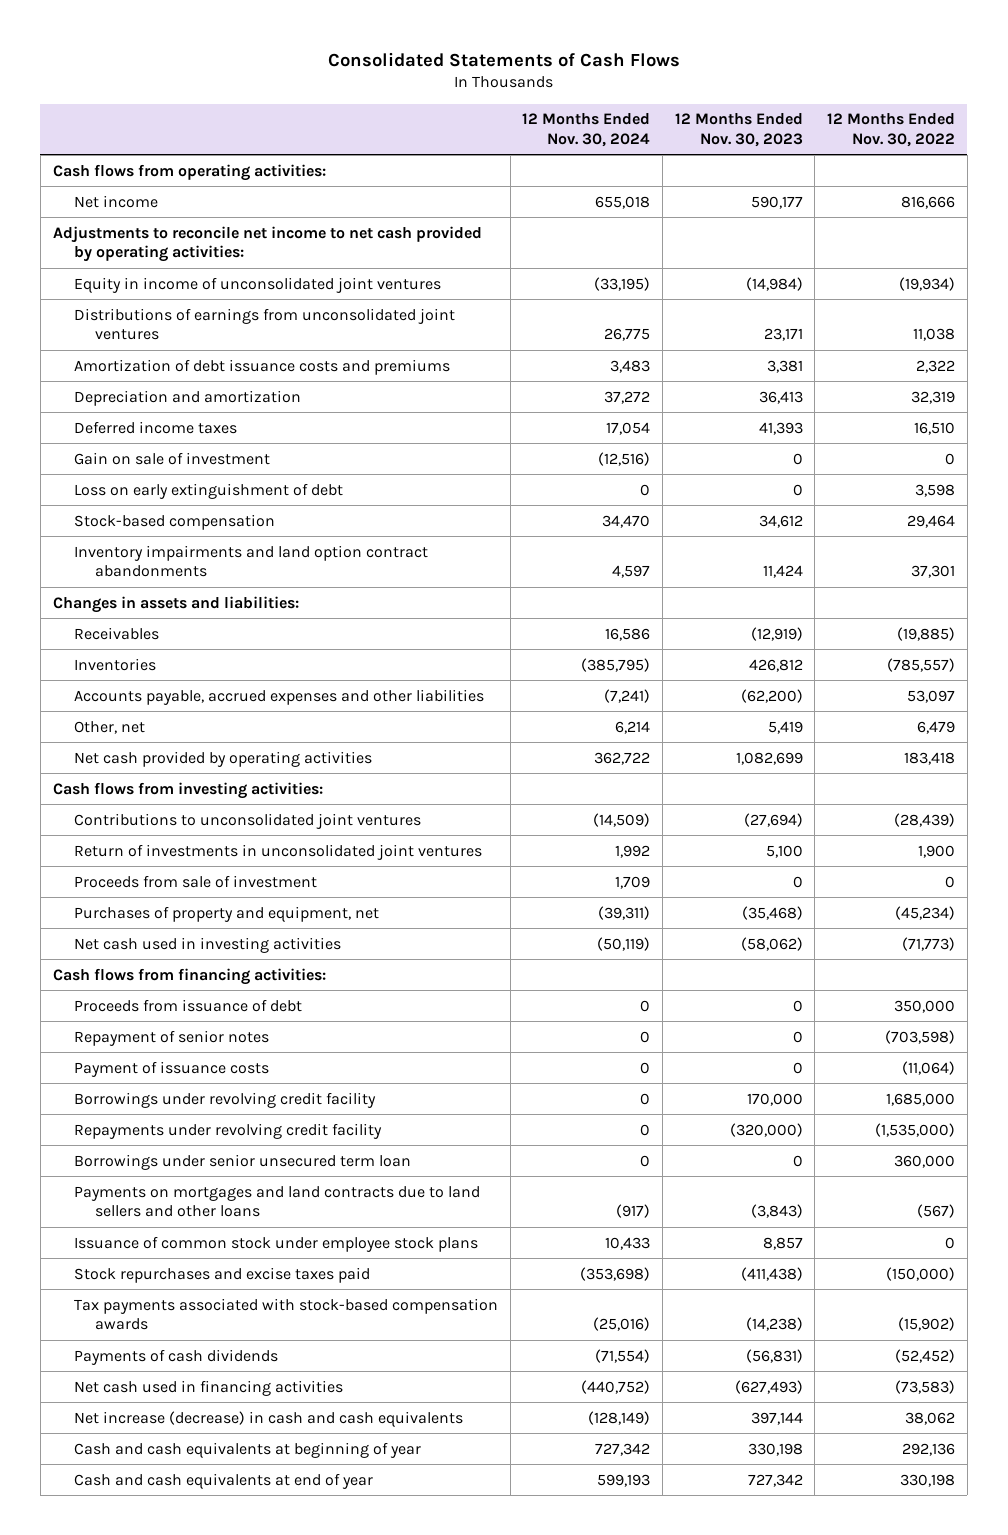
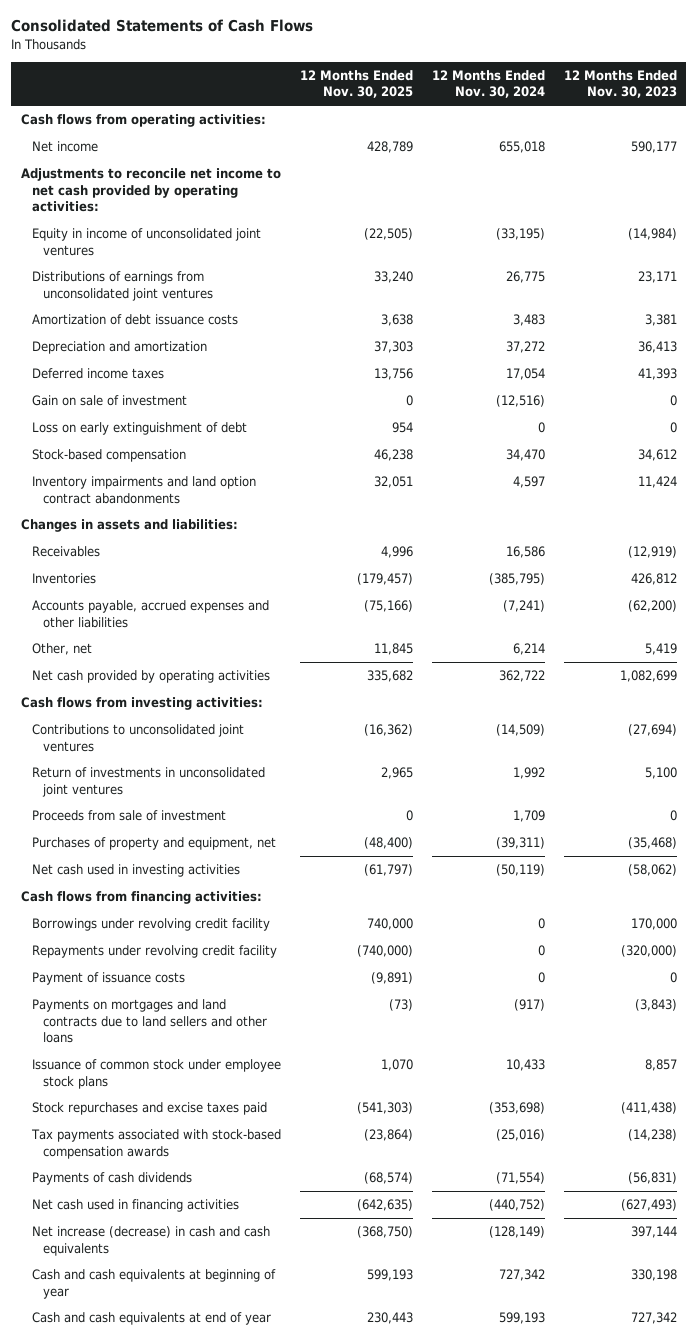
[827,113,956,148] 12 Months Ended Nov. 30, 2022 -> none
none -> [299,69,413,99] 12 Months Ended Nov. 30, 2025
[74,358,451,375] Amortization of debt issuance costs and premiums -> [31,314,238,326] Amortization of debt issuance costs
[74,998,303,1012] Proceeds from issuance of debt -> none
[74,1029,270,1046] Repayment of senior notes -> none
[74,1153,412,1170] Borrowings under senior unsecured term loan -> none
[74,1060,270,1077] Payment of issuance costs -> [31,972,185,986] Payment of issuance costs

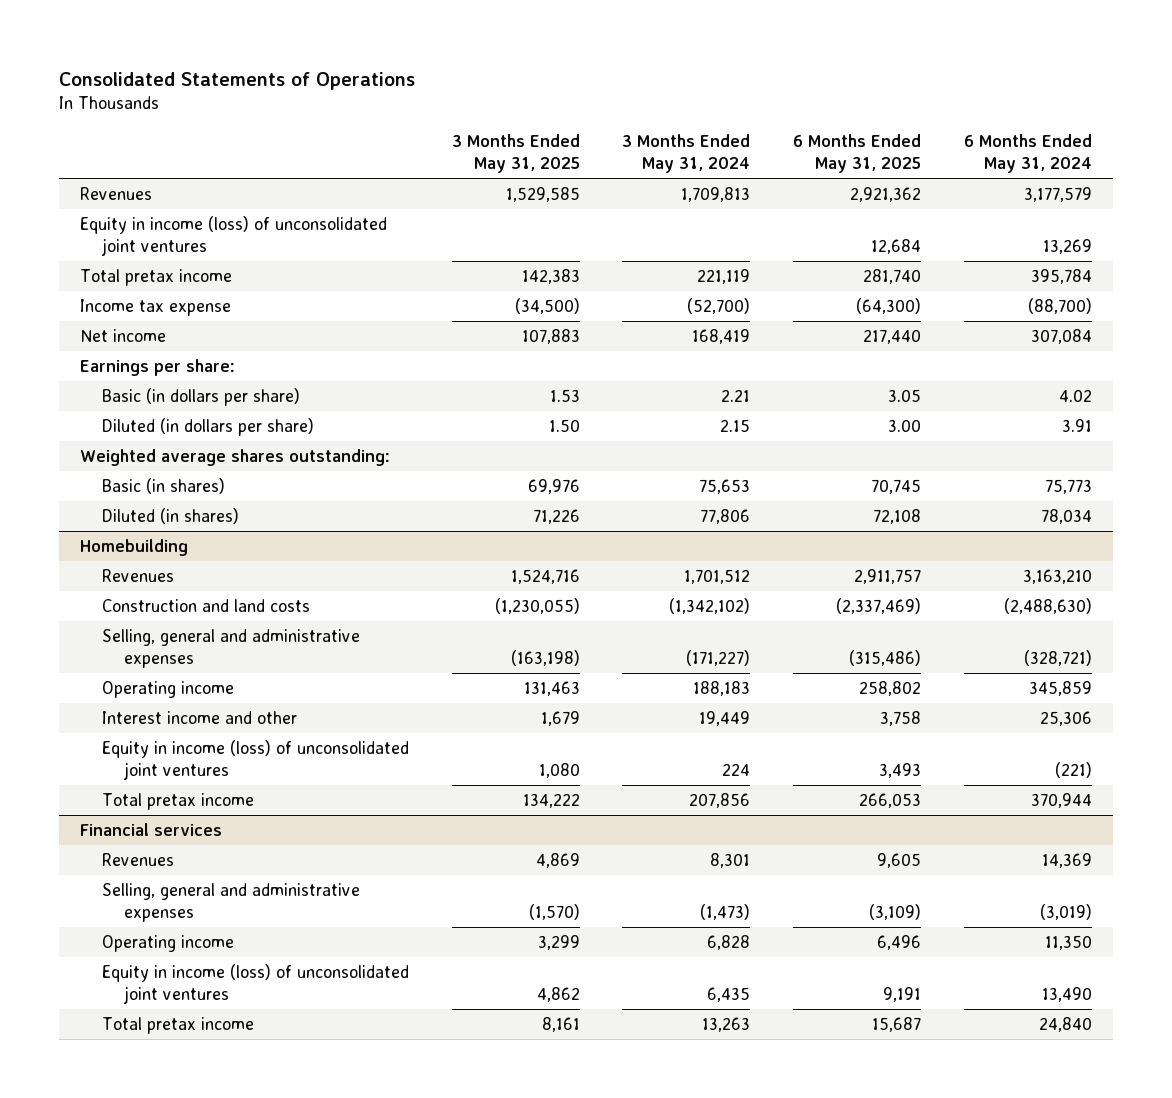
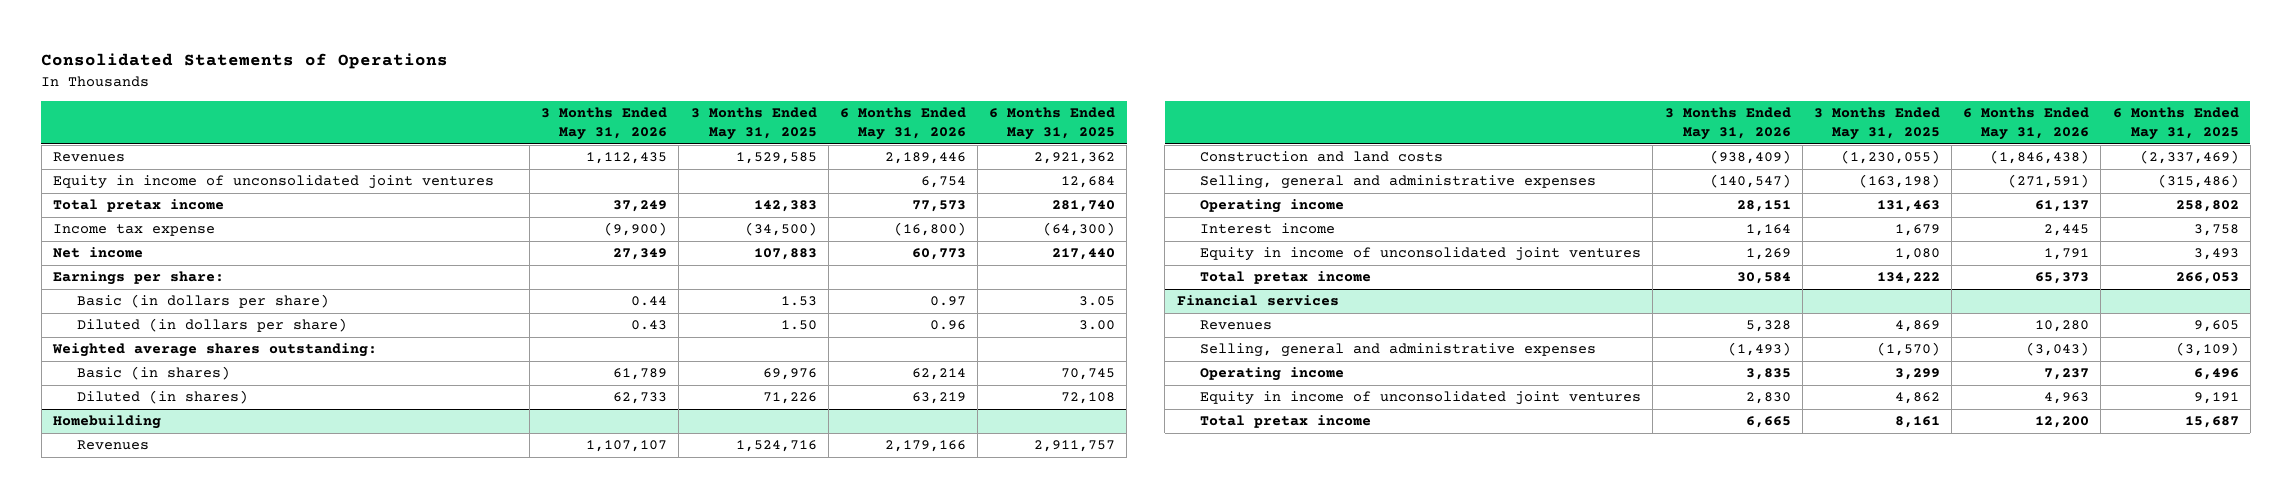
[622,134,751,174] 3 Months Ended May 31, 2024 -> none
[963,134,1092,174] 6 Months Ended May 31, 2024 -> none
none -> [541,106,668,141] 3 Months Ended May 31, 2026
none -> [839,106,966,141] 6 Months Ended May 31, 2026
[80,215,388,256] Equity in income (loss) of unconsolidated joint ventures -> [53,175,495,190] Equity in income of unconsolidated joint ventures
[102,710,298,724] Interest income and other -> [1200,223,1336,235] Interest income
[102,739,410,780] Equity in income (loss) of unconsolidated joint ventures -> [1200,247,1642,262] Equity in income of unconsolidated joint ventures
[102,963,410,1004] Equity in income (loss) of unconsolidated joint ventures -> [1200,391,1642,406] Equity in income of unconsolidated joint ventures

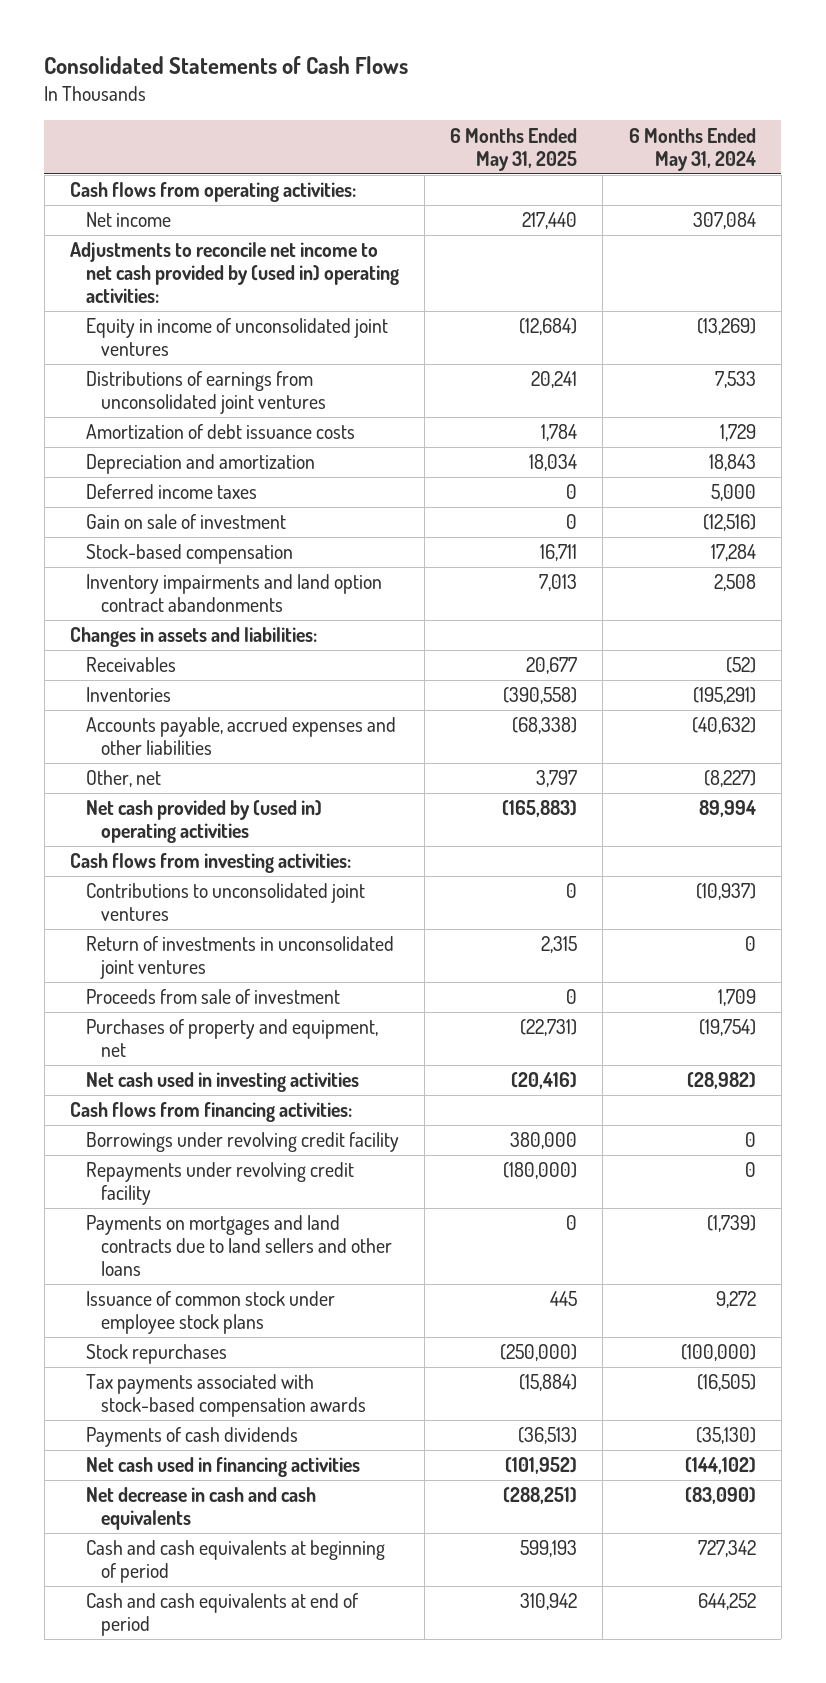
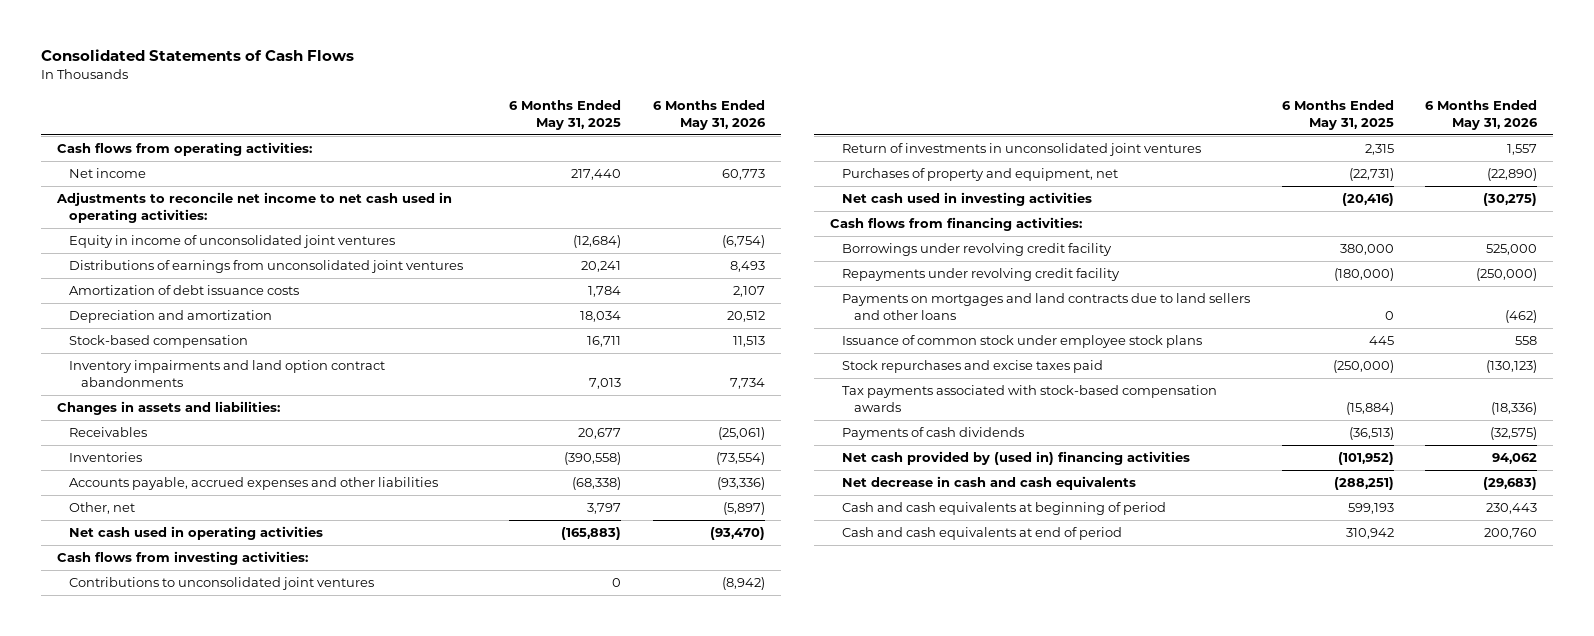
[628,127,756,171] 6 Months Ended May 31, 2024 -> none
none -> [652,99,766,130] 6 Months Ended May 31, 2026
[69,242,399,304] Adjustments to reconcile net income to net cash provided by (used in) operating activities: -> [55,192,452,224] Adjustments to reconcile net income to net cash used in operating activities:
[85,484,257,500] Deferred income taxes -> none
[85,514,286,530] Gain on sale of investment -> none
[85,800,322,844] Net cash provided by (used in) operating activities -> [68,526,323,541] Net cash used in operating activities
[85,989,340,1005] Proceeds from sale of investment -> none
[85,1344,227,1365] Stock repurchases -> [841,360,1103,374] Stock repurchases and excise taxes paid
[85,1457,360,1478] Net cash used in financing activities -> [841,451,1190,466] Net cash provided by (used in) financing activities

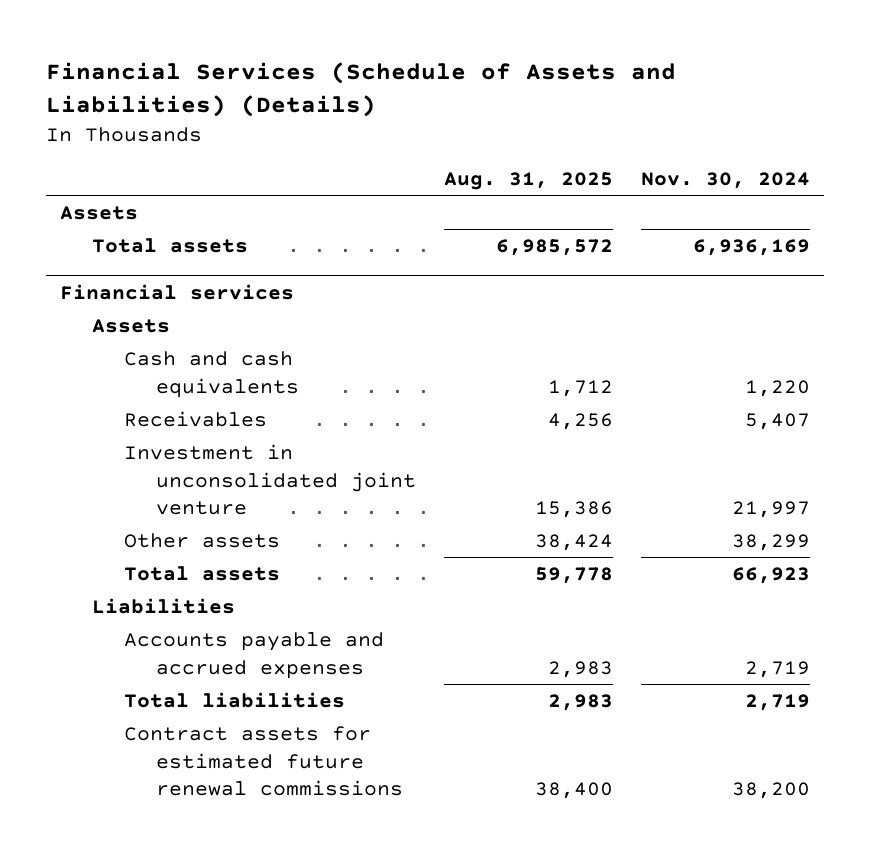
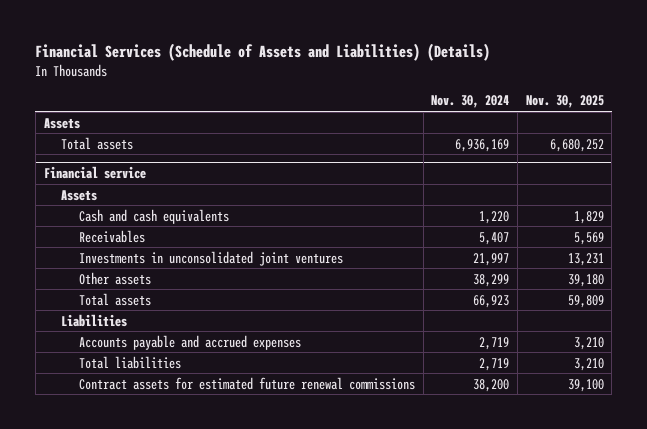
[443,172,613,191] Aug. 31, 2025 -> none
none -> [525,95,604,109] Nov. 30, 2025
[59,283,294,300] Financial services -> [43,166,146,180] Financial service
[123,443,416,516] Investment in unconsolidated joint venture -> [79,250,344,266] Investments in unconsolidated joint ventures

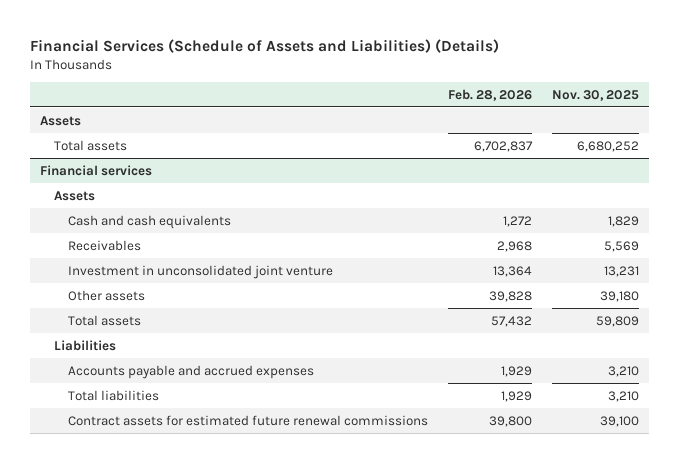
[431,95,510,109] Nov. 30, 2024 -> none
none -> [448,88,533,101] Feb. 28, 2026
[43,166,146,180] Financial service -> [39,164,152,176] Financial services
[79,250,344,266] Investments in unconsolidated joint ventures -> [68,264,334,279] Investment in unconsolidated joint venture

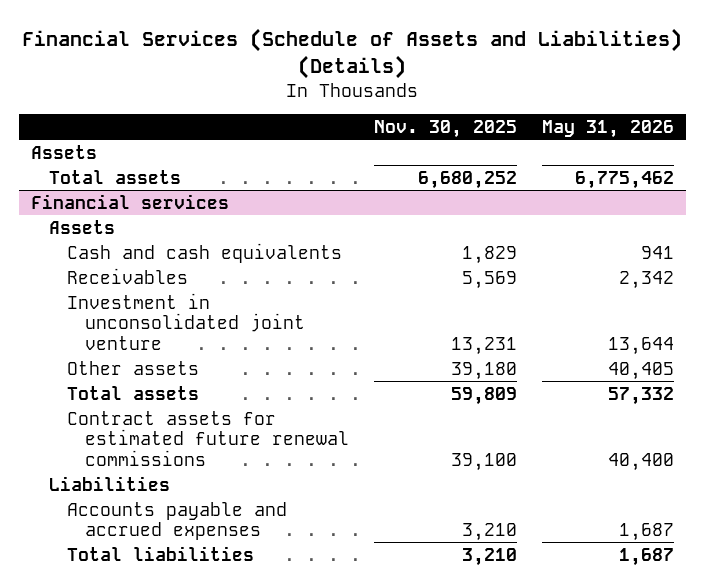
[448,88,533,101] Feb. 28, 2026 -> none
none -> [541,120,674,139] May 31, 2026
[68,414,429,426] Contract assets for estimated future renewal commissions -> [67,410,350,466] Contract assets for estimated future renewal commissions

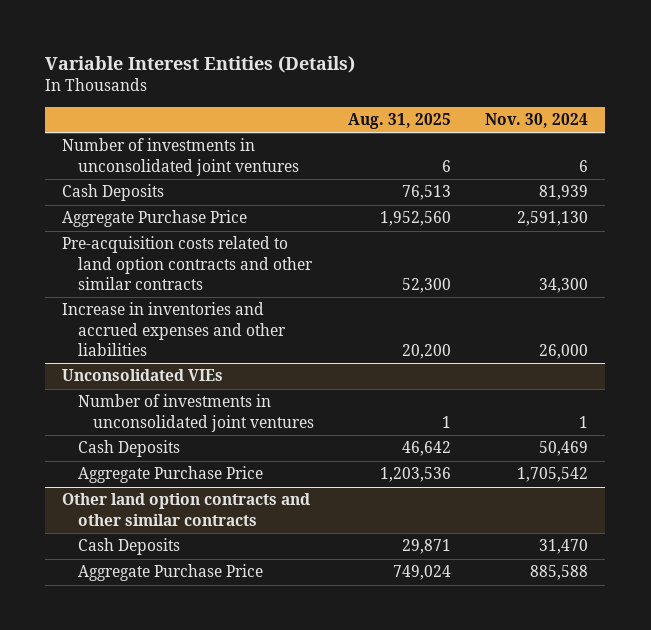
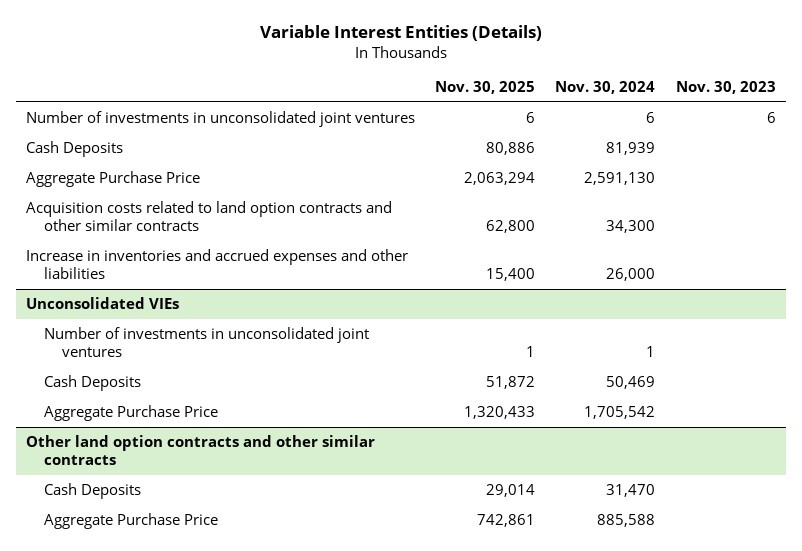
[347,113,451,130] Aug. 31, 2025 -> none
none -> [435,81,536,95] Nov. 30, 2025
none -> [675,81,776,95] Nov. 30, 2023
[62,236,313,291] Pre-acquisition costs related to land option contracts and other similar contracts -> [26,200,393,232] Acquisition costs related to land option contracts and other similar contracts

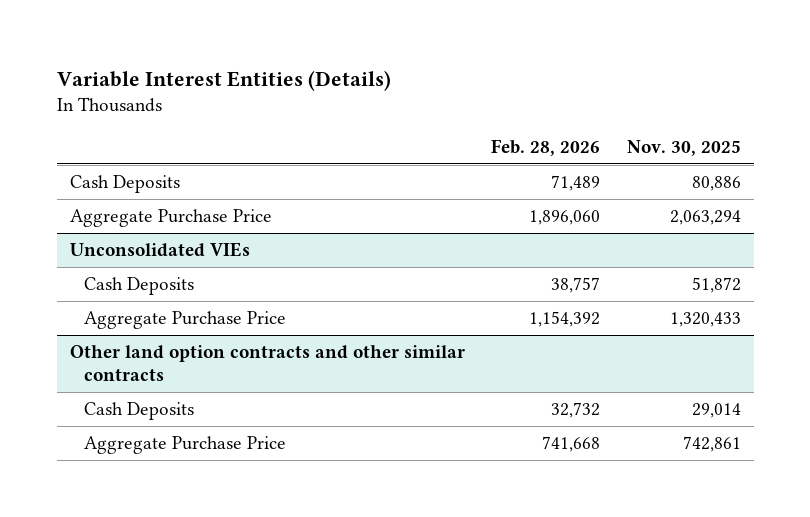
[555,81,656,95] Nov. 30, 2024 -> none
[675,81,776,95] Nov. 30, 2023 -> none
none -> [491,138,601,156] Feb. 28, 2026
[26,110,416,127] Number of investments in unconsolidated joint ventures -> none
[26,200,393,232] Acquisition costs related to land option contracts and other similar contracts -> none
[26,248,409,280] Increase in inventories and accrued expenses and other liabilities -> none
[44,326,370,358] Number of investments in unconsolidated joint ventures -> none

